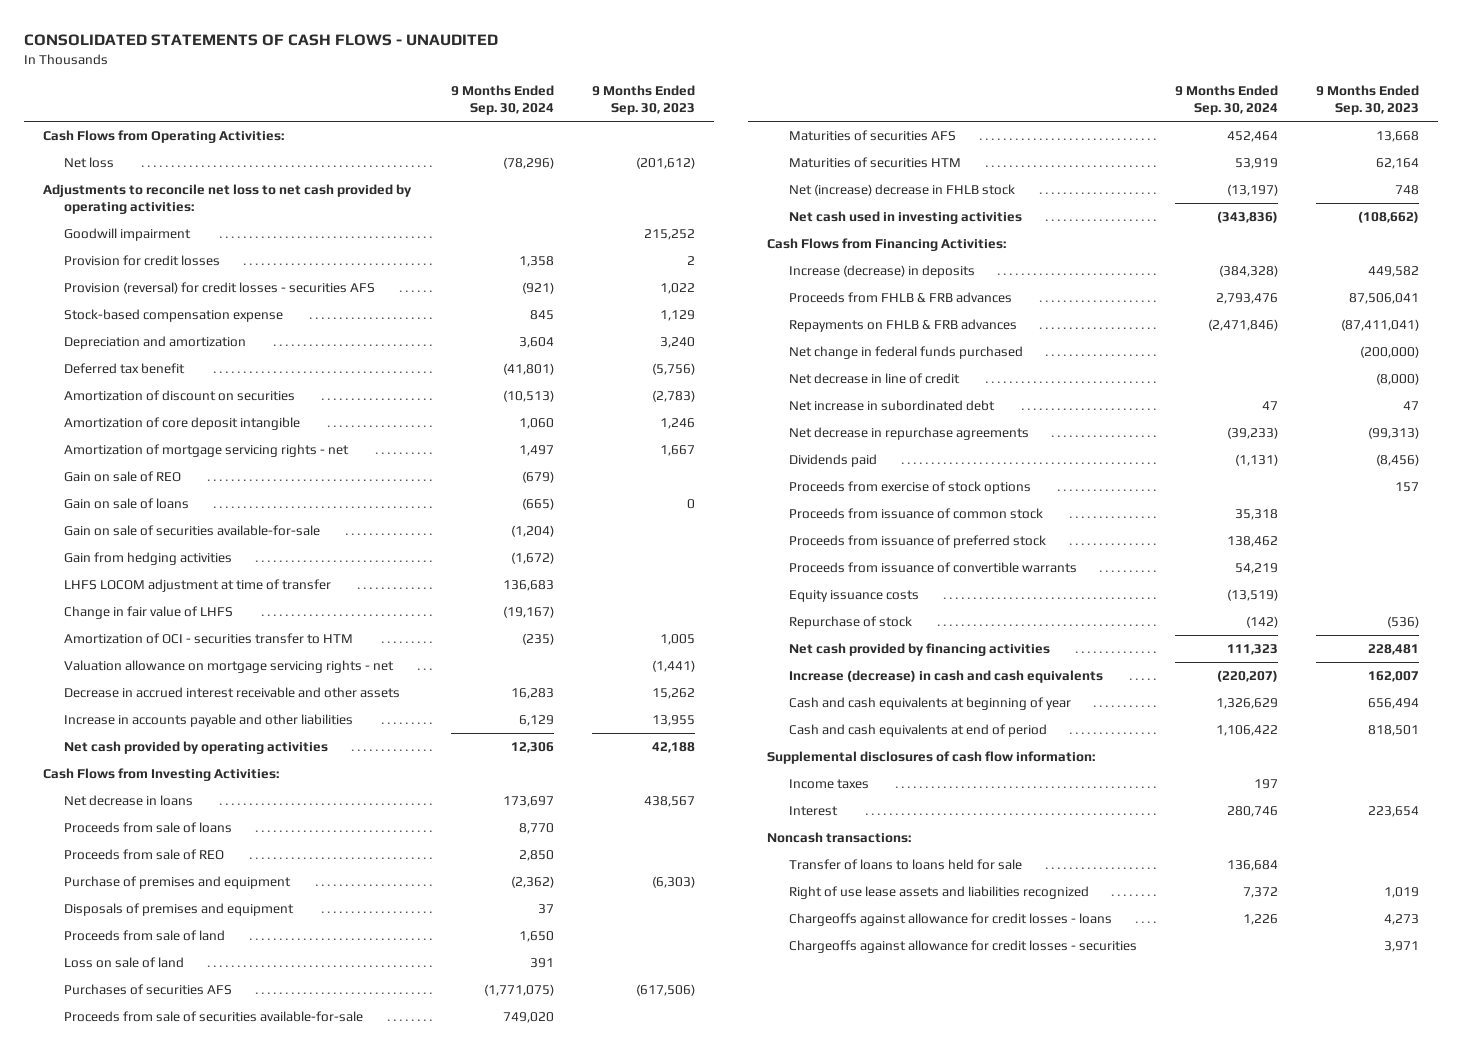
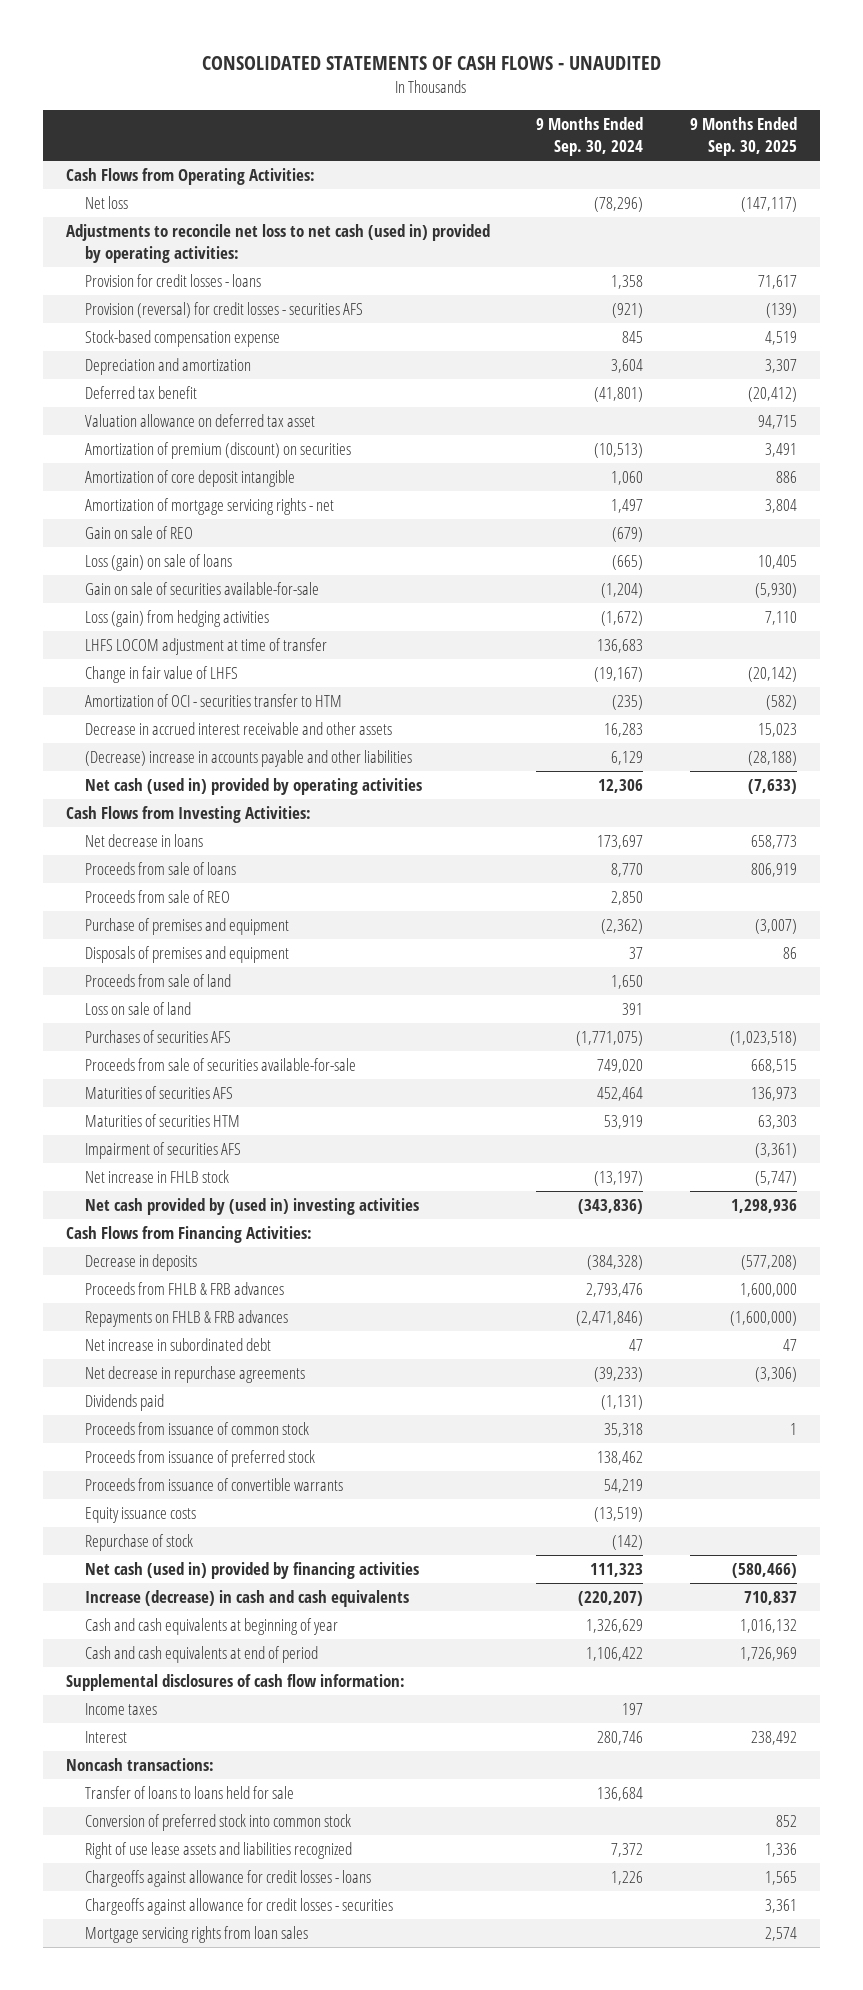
[591,85,695,115] 9 Months Ended Sep. 30, 2023 -> none
none -> [689,117,797,157] 9 Months Ended Sep. 30, 2025
[64,228,192,242] Goodwill impairment -> none
[42,184,412,214] Adjustments to reconcile net loss to net cash provided by operating activities: -> [66,224,491,264] Adjustments to reconcile net loss to net cash (used in) provided by operating activities:
[64,255,221,267] Provision for credit losses -> [84,274,261,288] Provision for credit losses - loans
none -> [84,414,315,428] Valuation allowance on deferred tax asset
[64,390,296,402] Amortization of discount on securities -> [84,442,351,460] Amortization of premium (discount) on securities
[64,498,190,510] Gain on sale of loans -> [84,554,232,572] Loss (gain) on sale of loans
[64,552,233,566] Gain from hedging activities -> [84,610,269,628] Loss (gain) from hedging activities
[64,660,395,674] Valuation allowance on mortgage servicing rights - net -> none
[64,714,354,728] Increase in accounts payable and other liabilities -> [84,750,412,768] (Decrease) increase in accounts payable and other liabilities
[64,741,329,755] Net cash provided by operating activities -> [84,778,422,796] Net cash (used in) provided by operating activities
none -> [84,1142,241,1160] Impairment of securities AFS
[788,184,1015,197] Net (increase) decrease in FHLB stock -> [84,1170,229,1184] Net increase in FHLB stock
[788,211,1022,225] Net cash used in investing activities -> [84,1198,419,1216] Net cash provided by (used in) investing activities
[788,265,975,279] Increase (decrease) in deposits -> [84,1254,197,1272] Decrease in deposits
[788,346,1023,360] Net change in federal funds purchased -> none
[788,373,960,385] Net decrease in line of credit -> none
[788,481,1031,495] Proceeds from exercise of stock options -> none
[788,643,1050,657] Net cash provided by financing activities -> [84,1562,419,1580] Net cash (used in) provided by financing activities
none -> [84,1814,351,1832] Conversion of preferred stock into common stock
none -> [84,1926,308,1944] Mortgage servicing rights from loan sales

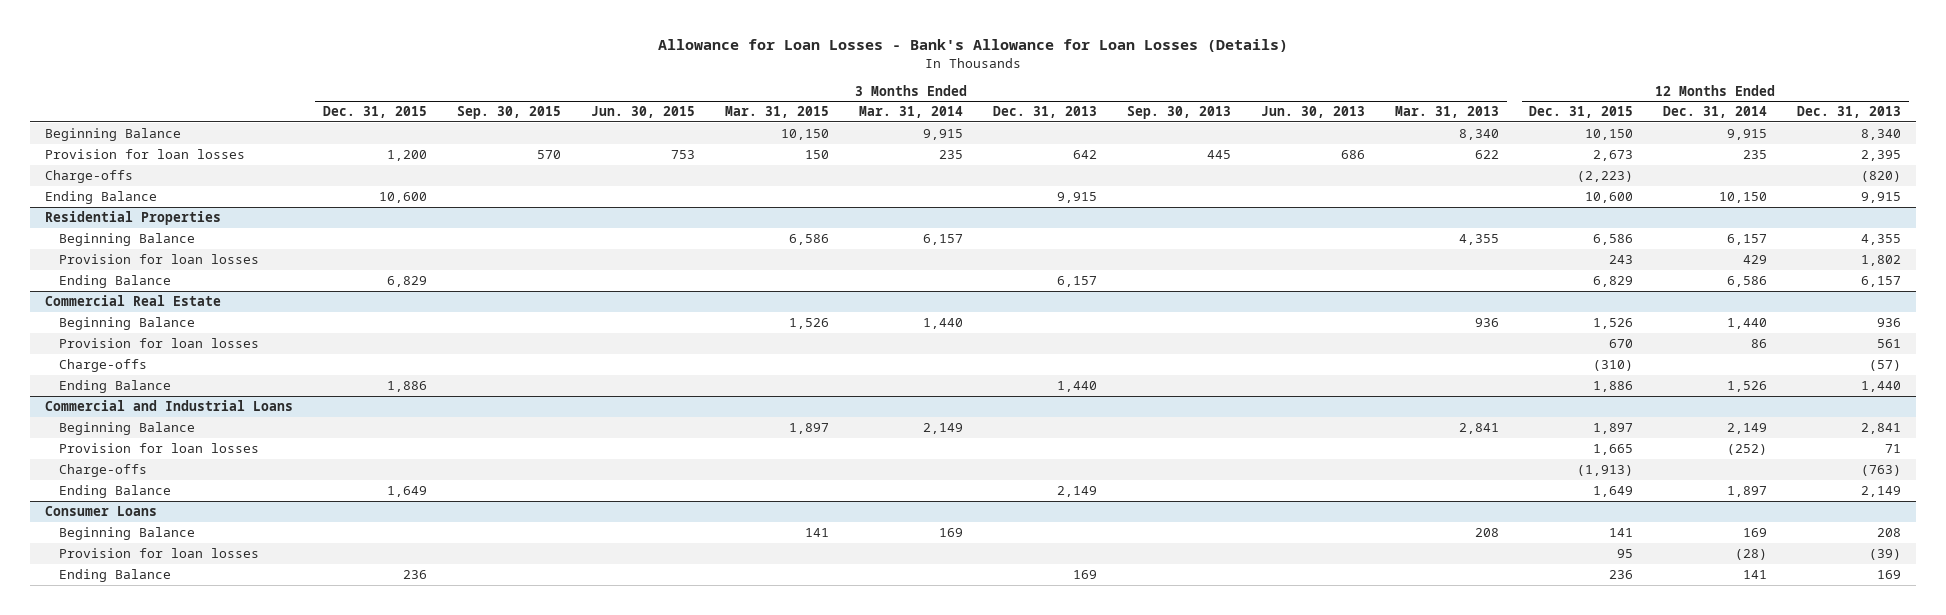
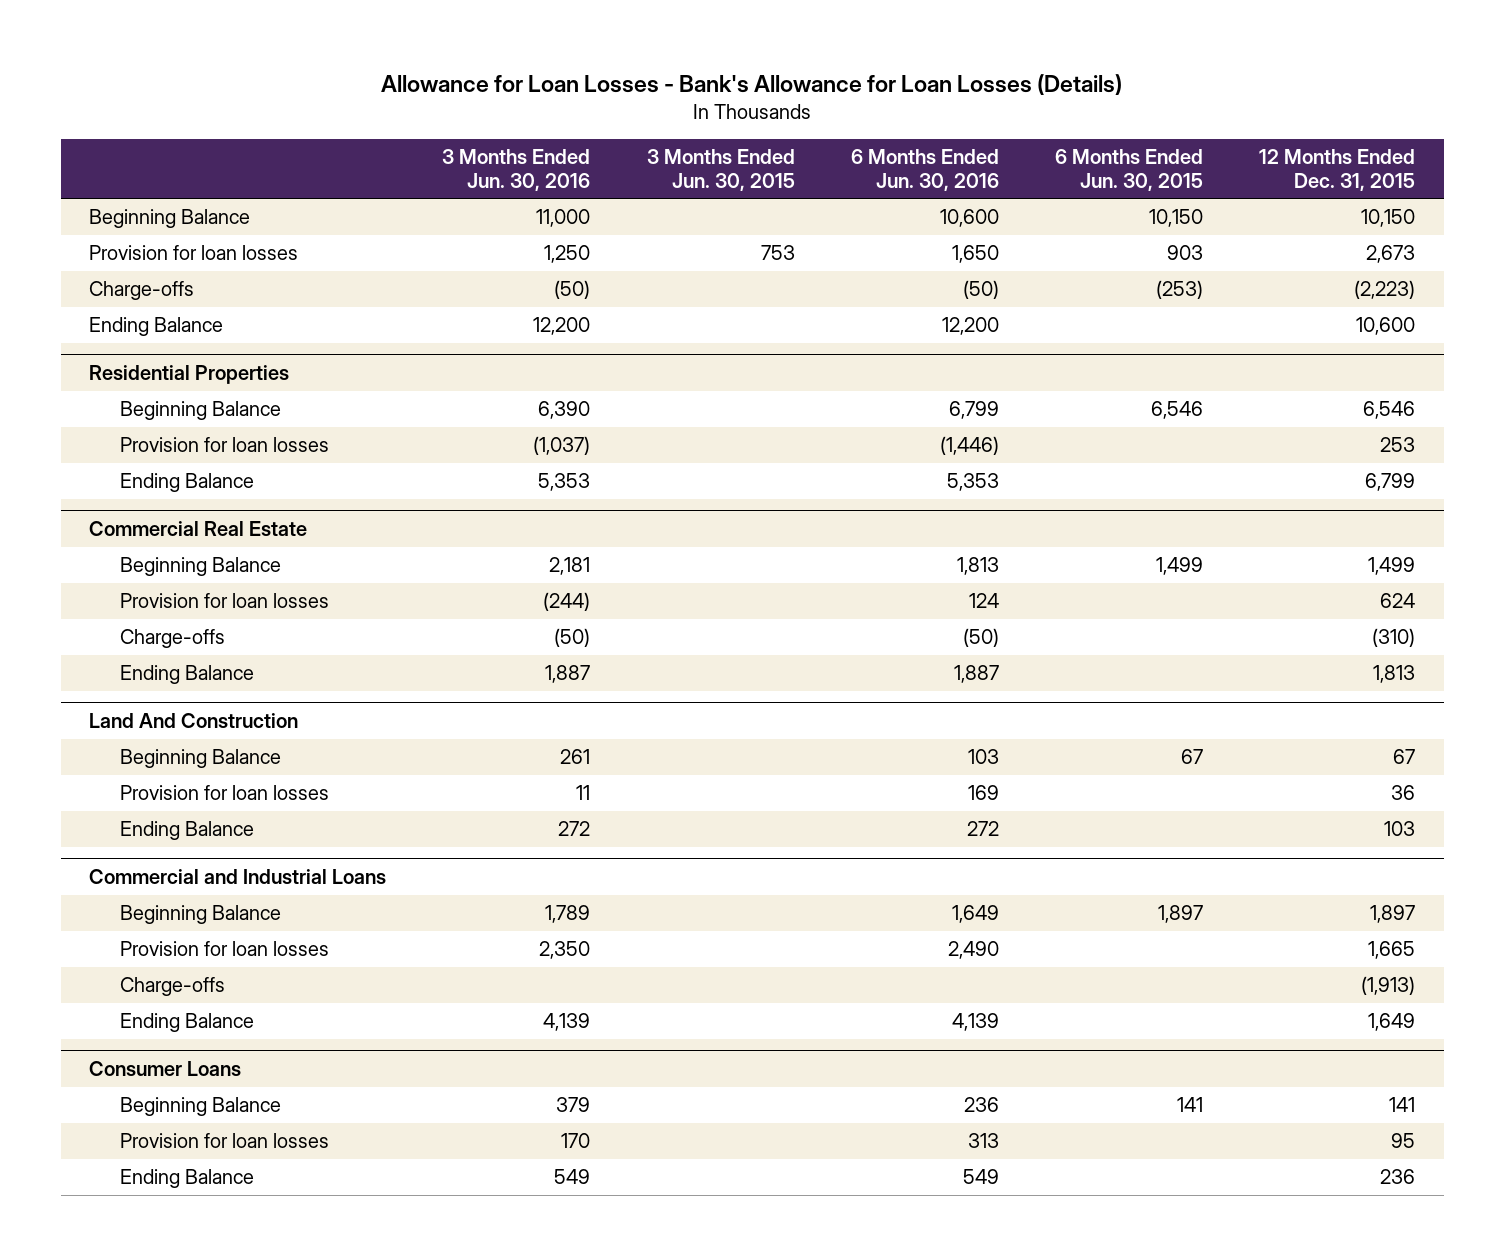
[322,106,427,119] Dec. 31, 2015 -> none
[456,106,561,120] Sep. 30, 2015 -> none
[724,106,829,119] Mar. 31, 2015 -> none
[859,106,964,119] Mar. 31, 2014 -> none
[993,106,1098,119] Dec. 31, 2013 -> none
[1127,106,1232,120] Sep. 30, 2013 -> none
[1261,106,1366,119] Jun. 30, 2013 -> none
[1395,106,1500,119] Mar. 31, 2013 -> none
[1663,106,1768,119] Dec. 31, 2014 -> none
[1797,106,1902,119] Dec. 31, 2013 -> none
none -> [442,149,591,191] 3 Months Ended Jun. 30, 2016
none -> [850,149,999,191] 6 Months Ended Jun. 30, 2016
none -> [1055,149,1204,191] 6 Months Ended Jun. 30, 2015
[1593,233,1634,245] 6,586 -> [1363,401,1416,420] 6,546
[1609,254,1634,264] 243 -> [1380,437,1416,453] 253
[1593,275,1634,287] 6,829 -> [1365,473,1416,492] 6,799
[1593,317,1634,329] 1,526 -> [1368,557,1416,576] 1,499
[1609,338,1634,348] 670 -> [1380,593,1416,609] 624
[1593,380,1634,392] 1,886 -> [1373,665,1416,684] 1,813
none -> [89,713,299,729] Land And Construction
none -> [120,749,282,769] Beginning Balance
none -> [120,785,330,801] Provision for loan losses
none -> [120,821,255,841] Ending Balance

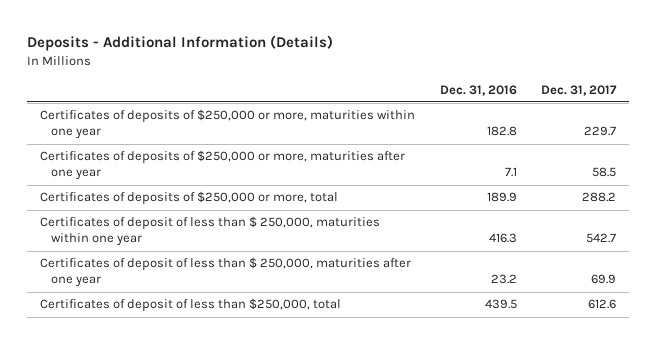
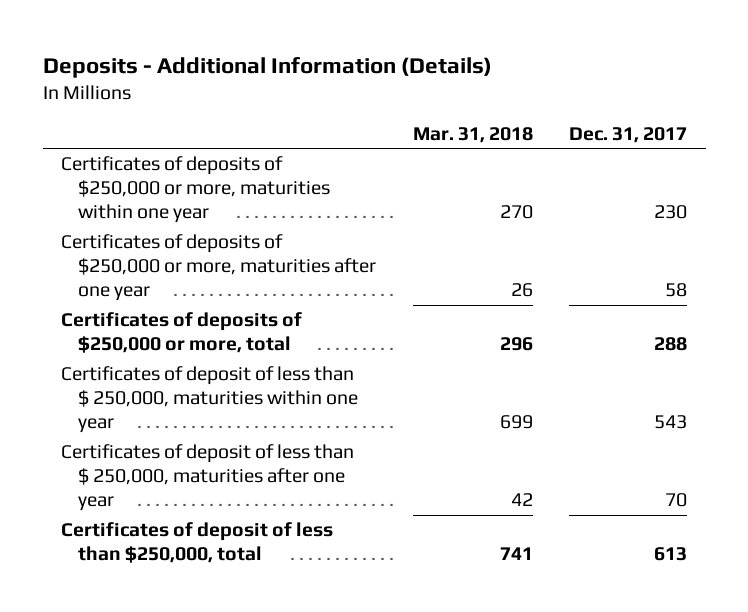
[439,84,517,96] Dec. 31, 2016 -> none
none -> [412,126,533,143] Mar. 31, 2018
[584,126,617,137] 229.7 -> [654,205,688,220] 230
[592,167,617,178] 58.5 -> [665,283,688,298] 58
[582,192,617,203] 288.2 -> [654,337,688,352] 288
[586,233,617,244] 542.7 -> [654,415,688,430] 543
[591,274,617,285] 69.9 -> [665,493,688,508] 70
[588,299,617,310] 612.6 -> [654,547,688,562] 613

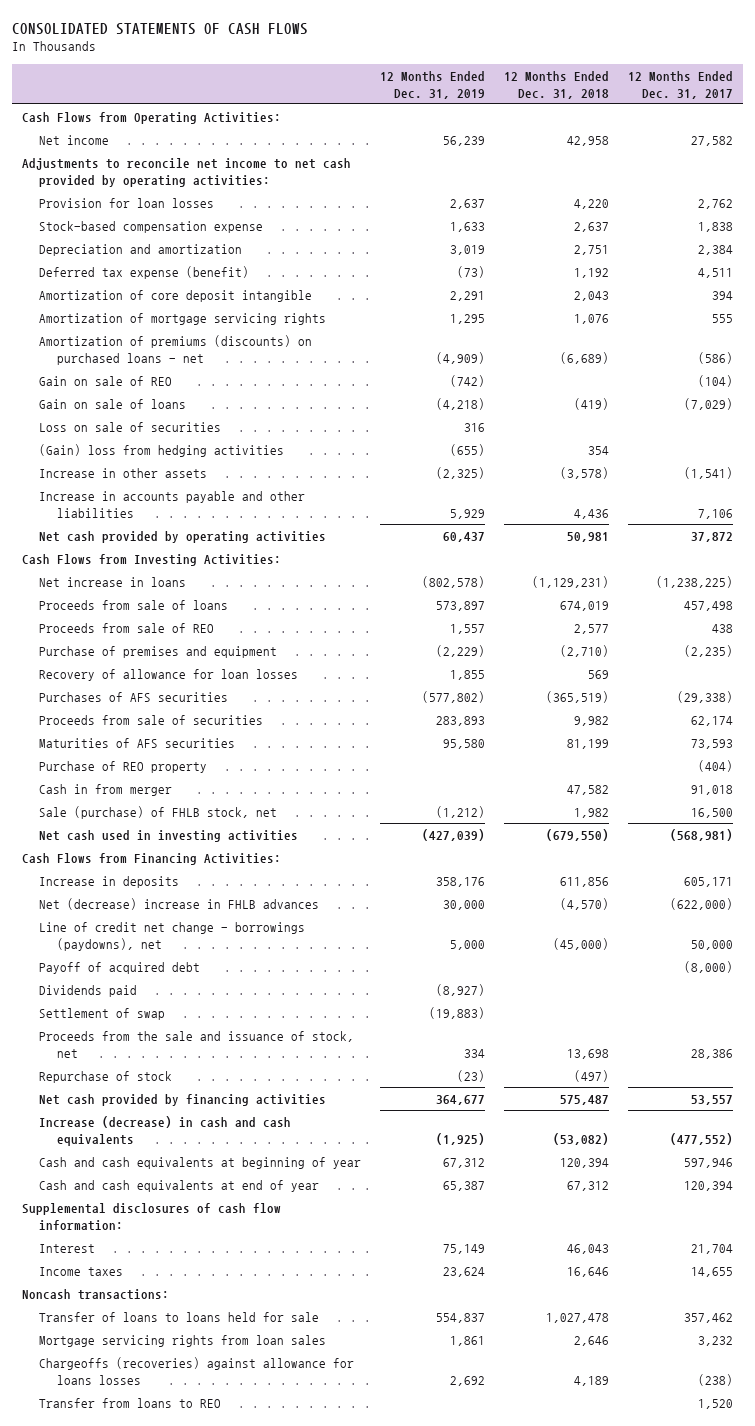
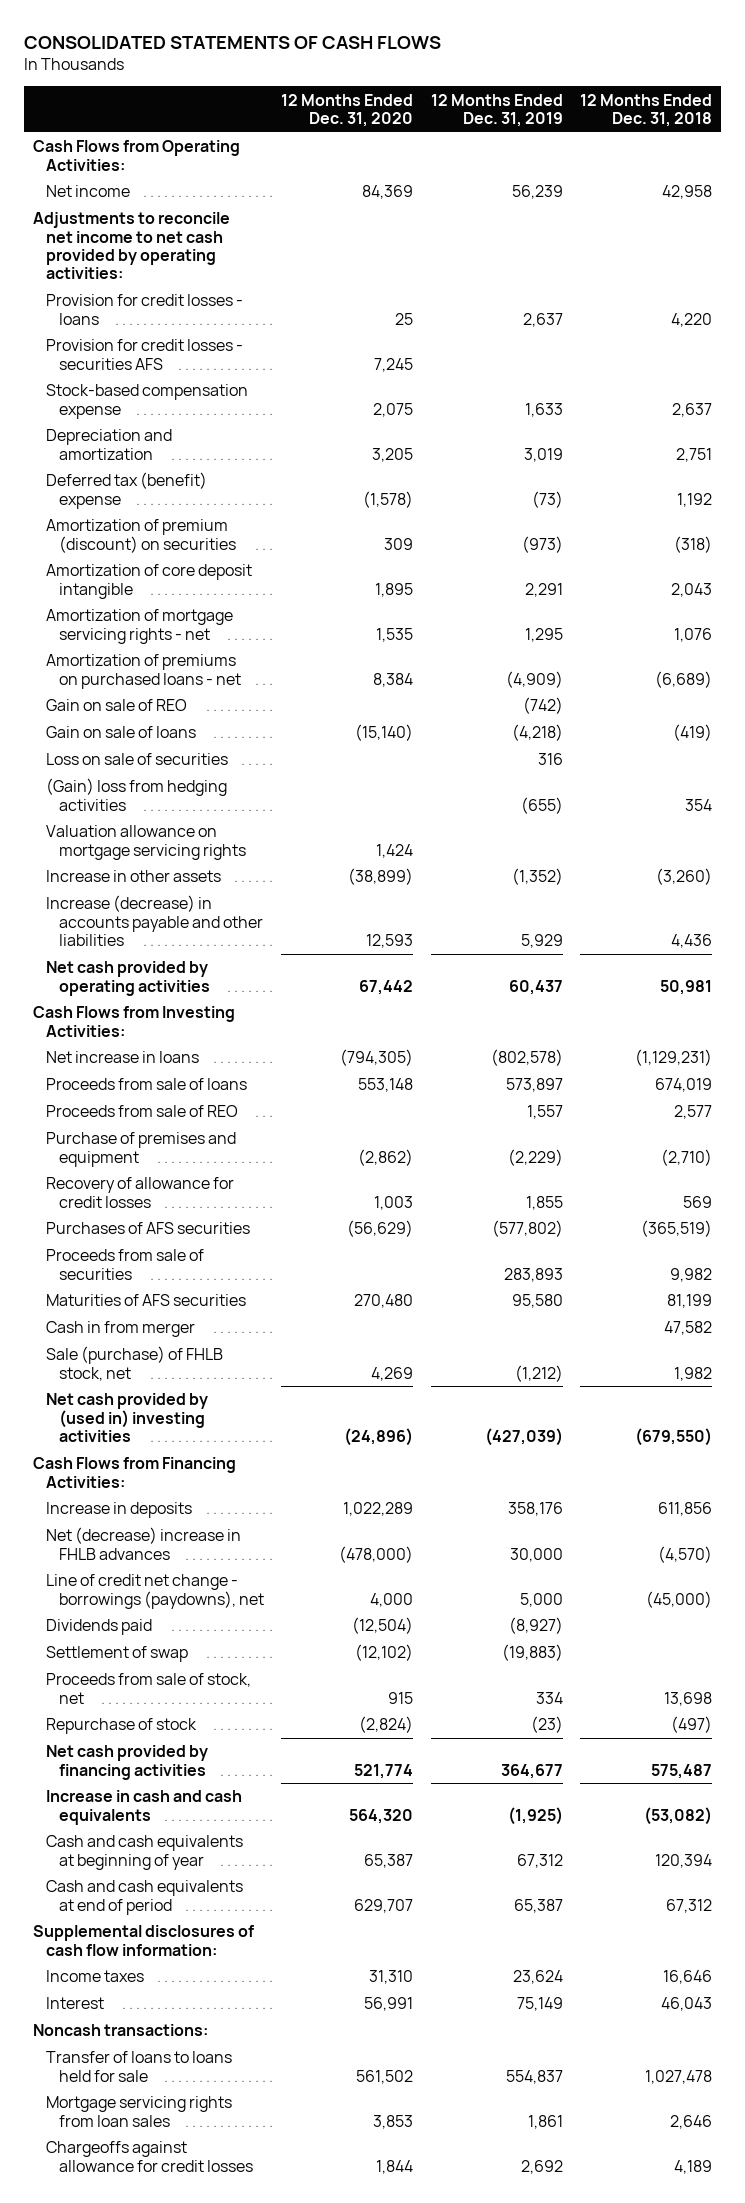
[628,70,734,99] 12 Months Ended Dec. 31, 2017 -> none
none -> [281,93,414,127] 12 Months Ended Dec. 31, 2020
[39,197,215,208] Provision for loan losses -> [45,294,243,325] Provision for credit losses - loans
none -> [45,339,243,370] Provision for credit losses - securities AFS
[39,265,250,279] Deferred tax expense (benefit) -> [45,472,207,509] Deferred tax (benefit) expense
none -> [45,519,236,553] Amortization of premium (discount) on securities
[39,312,327,325] Amortization of mortgage servicing rights -> [45,609,233,644] Amortization of mortgage servicing rights - net
[39,334,313,365] Amortization of premiums (discounts) on purchased loans - net -> [45,654,241,689] Amortization of premiums on purchased loans - net
none -> [45,825,246,860] Valuation allowance on mortgage servicing rights
[436,466,486,479] (2,325) -> [511,868,563,886] (1,352)
[560,466,610,479] (3,578) -> [656,868,713,886] (3,260)
[39,490,306,518] Increase in accounts payable and other liabilities -> [45,895,263,946] Increase (decrease) in accounts payable and other liabilities
[39,668,299,681] Recovery of allowance for loan losses -> [45,1177,234,1208] Recovery of allowance for credit losses
[39,760,208,773] Purchase of REO property -> none
[39,829,299,842] Net cash used in investing activities -> [45,1393,208,1442] Net cash provided by (used in) investing activities
[39,961,201,974] Payoff of acquired debt -> none
[39,1030,355,1058] Proceeds from the sale and issuance of stock, net -> [45,1673,251,1704] Proceeds from sale of stock, net
[39,1115,292,1146] Increase (decrease) in cash and cash equivalents -> [45,1790,242,1825] Increase in cash and cash equivalents
[39,1179,320,1192] Cash and cash equivalents at end of year -> [45,1880,243,1915] Cash and cash equivalents at end of period
[39,1243,96,1253] Interest -> [45,1997,104,2010] Interest
[39,1397,222,1408] Transfer from loans to REO -> none
[39,1356,355,1385] Chargeoffs (recoveries) against allowance for loans losses -> [45,2141,253,2172] Chargeoffs against allowance for credit losses

